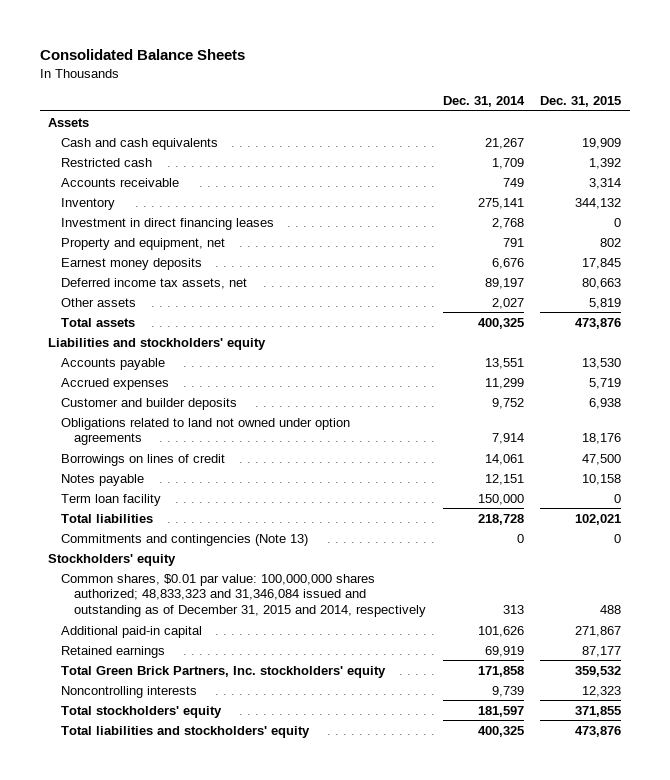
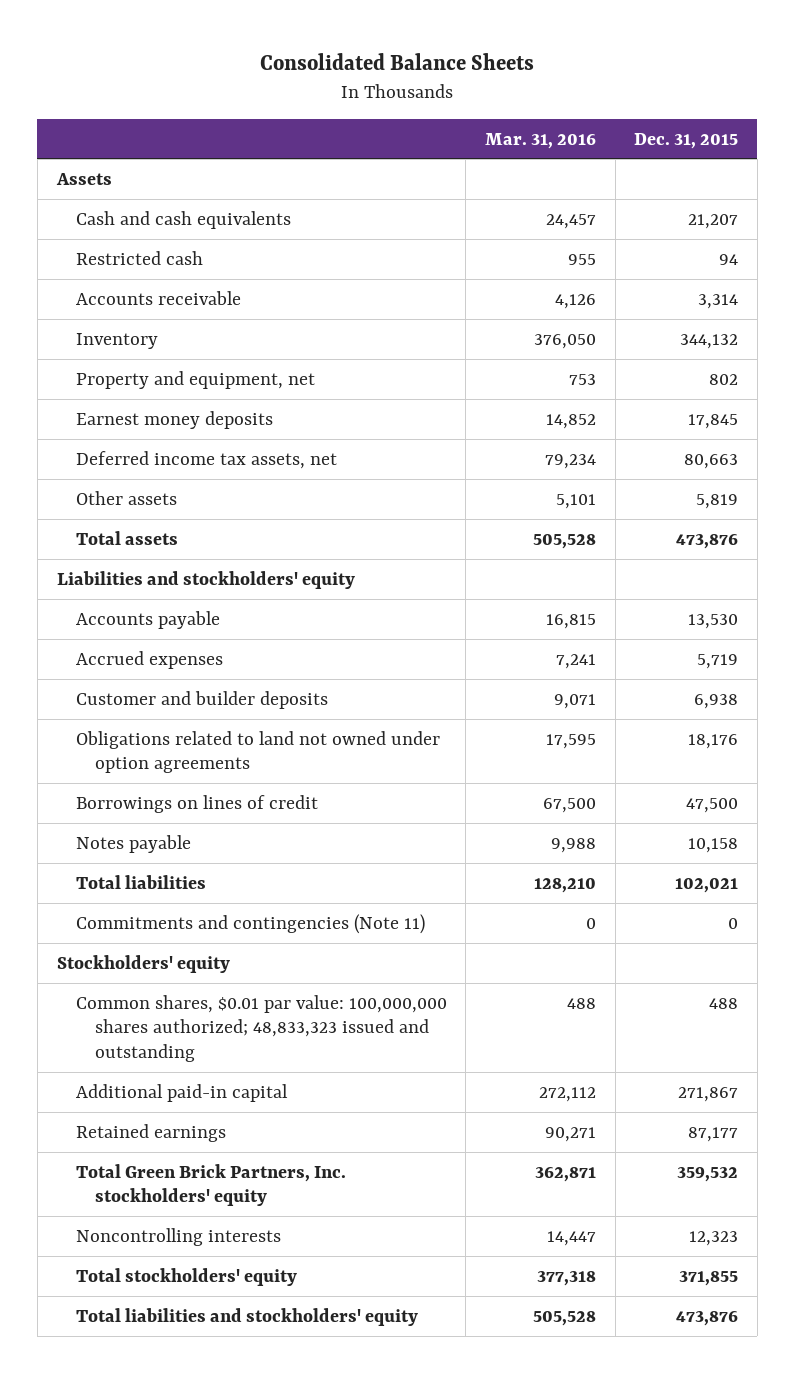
[442,95,525,107] Dec. 31, 2014 -> none
none -> [485,132,597,149] Mar. 31, 2016
[582,137,622,149] 19,909 -> [688,213,739,229] 21,207
[589,157,622,169] 1,392 -> [719,253,739,265] 94
[61,217,275,230] Investment in direct financing leases -> none
[61,493,162,506] Term loan facility -> none
[61,533,309,546] Commitments and contingencies (Note 13) -> [75,913,425,934] Commitments and contingencies (Note 11)
[61,573,427,618] Common shares, $0.01 par value: 100,000,000 shares authorized; 48,833,323 and 31,346,084 issued and outstanding as of December 31, 2015 and 2014, respectively -> [75,994,447,1062] Common shares, $0.01 par value: 100,000,000 shares authorized; 48,833,323 issued and outstanding

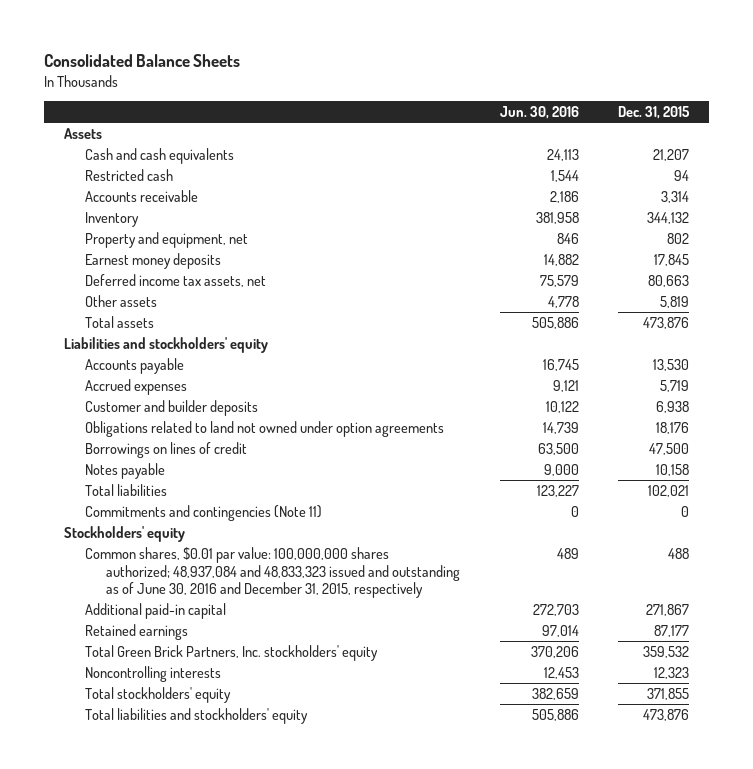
[485,132,597,149] Mar. 31, 2016 -> none
none -> [499,106,579,120] Jun. 30, 2016
[75,994,447,1062] Common shares, $0.01 par value: 100,000,000 shares authorized; 48,833,323 issued and outstanding -> [84,546,460,599] Common shares, $0.01 par value: 100,000,000 shares authorized; 48,937,084 and 48,833,323 issued and outstanding as of June 30, 2016 and December 31, 2015, respectively

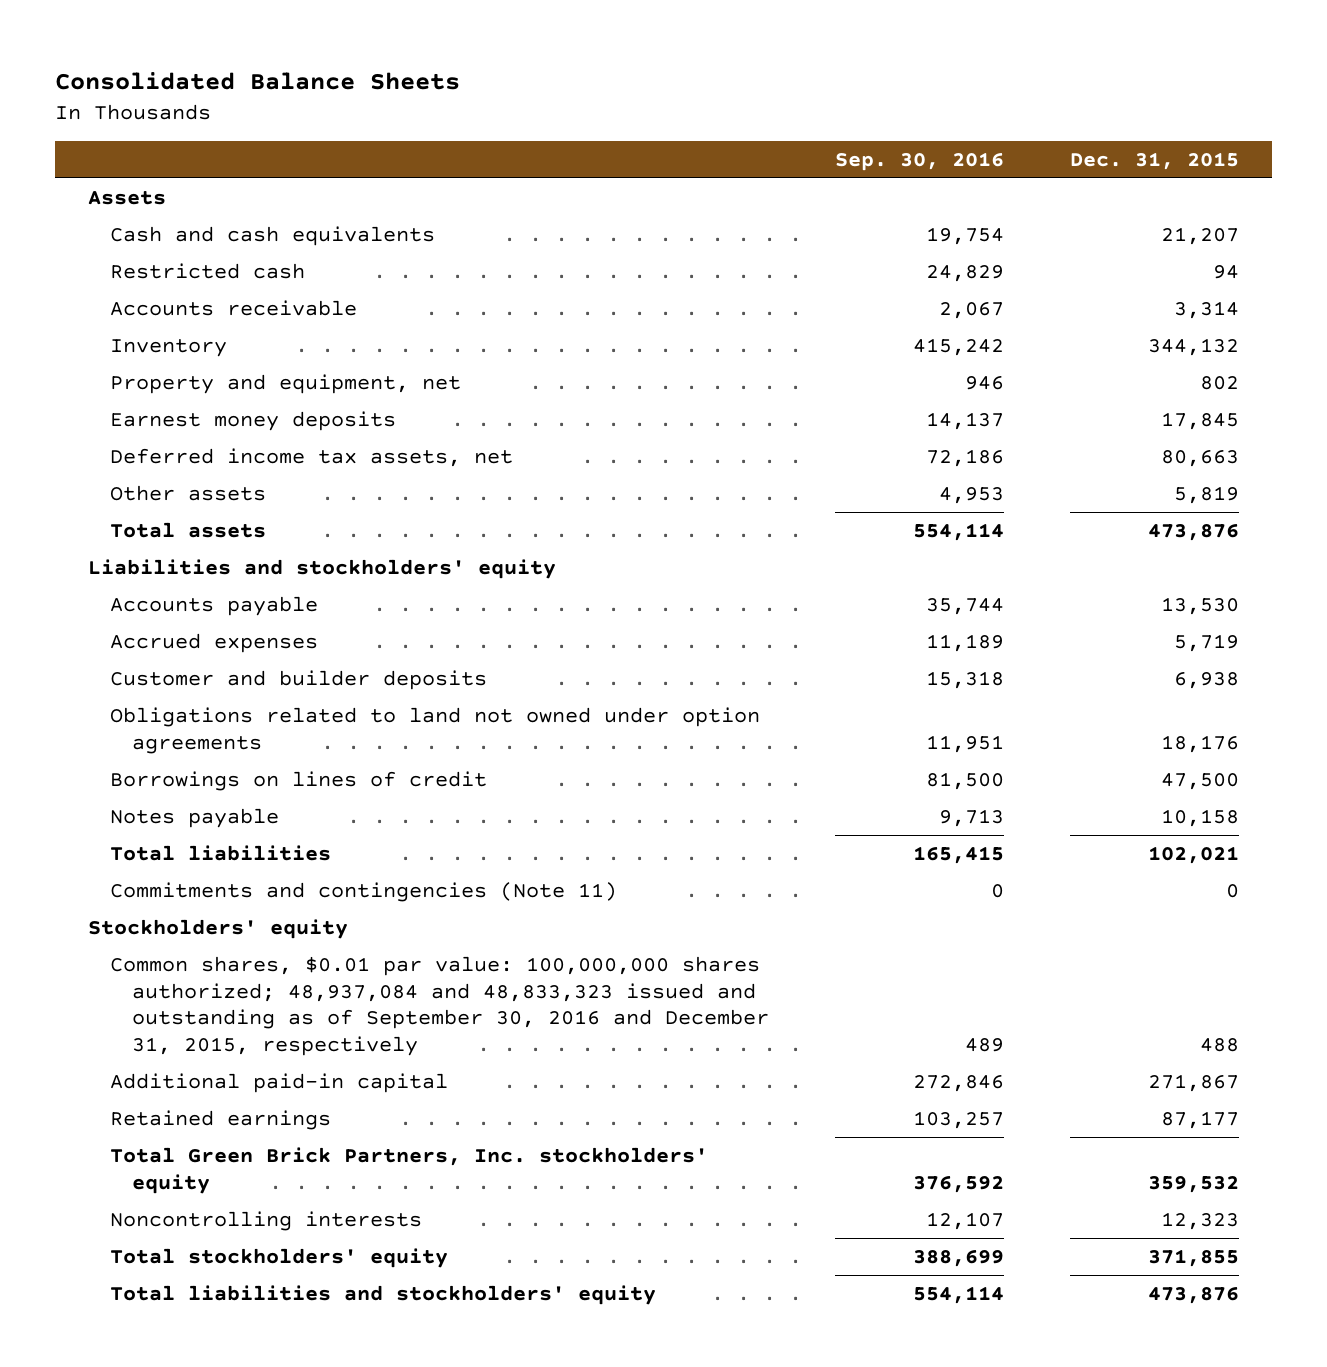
[499,106,579,120] Jun. 30, 2016 -> none
none -> [834,151,1004,171] Sep. 30, 2016
[84,546,460,599] Common shares, $0.01 par value: 100,000,000 shares authorized; 48,937,084 and 48,833,323 issued and outstanding as of June 30, 2016 and December 31, 2015, respectively -> [109,956,770,1056] Common shares, $0.01 par value: 100,000,000 shares authorized; 48,937,084 and 48,833,323 issued and outstanding as of September 30, 2016 and December 31, 2015, respectively

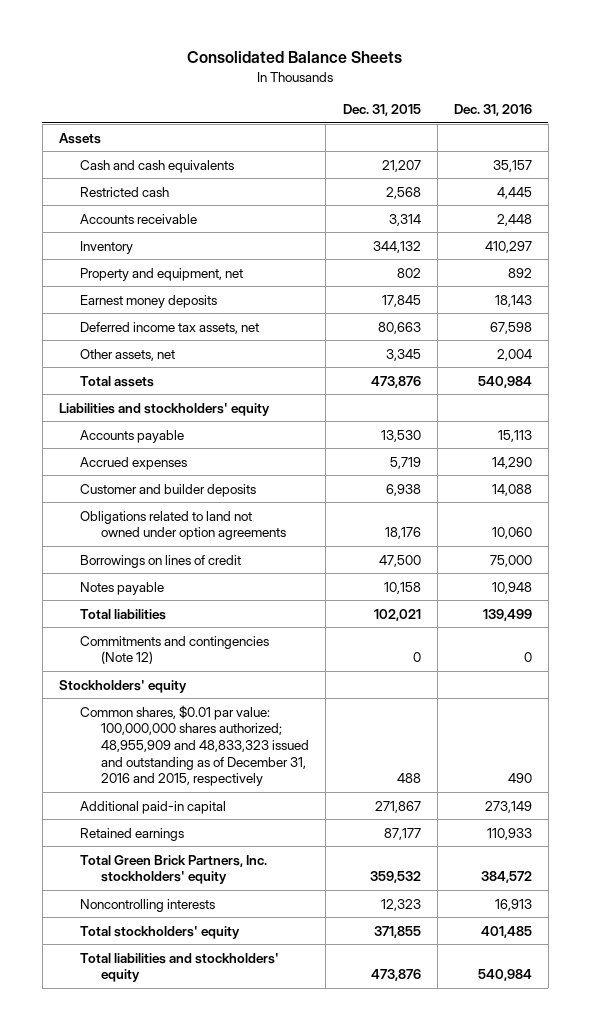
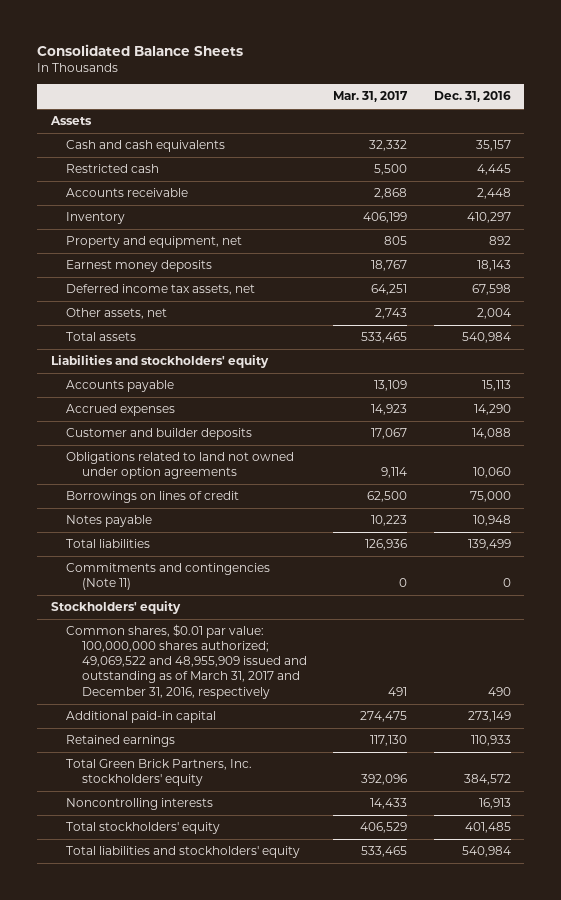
[342,104,421,117] Dec. 31, 2015 -> none
none -> [333,91,409,103] Mar. 31, 2017
[79,635,269,665] Commitments and contingencies (Note 12) -> [66,563,271,591] Commitments and contingencies (Note 11)
[79,704,310,787] Common shares, $0.01 par value: 100,000,000 shares authorized; 48,955,909 and 48,833,323 issued and outstanding as of December 31, 2016 and 2015, respectively -> [66,624,307,699] Common shares, $0.01 par value: 100,000,000 shares authorized; 49,069,522 and 48,955,909 issued and outstanding as of March 31, 2017 and December 31, 2016, respectively

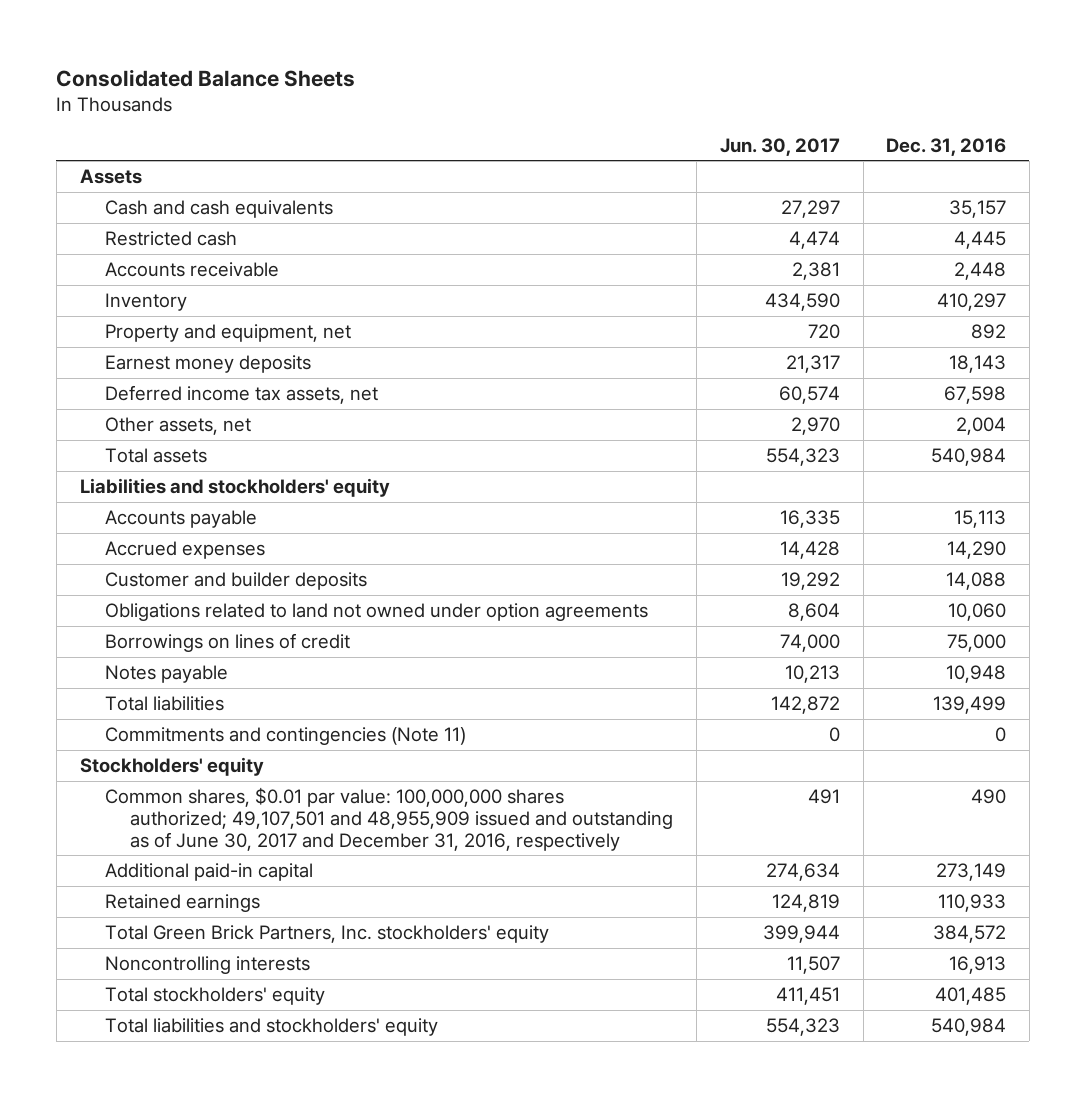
[333,91,409,103] Mar. 31, 2017 -> none
none -> [719,137,840,156] Jun. 30, 2017
[66,624,307,699] Common shares, $0.01 par value: 100,000,000 shares authorized; 49,069,522 and 48,955,909 issued and outstanding as of March 31, 2017 and December 31, 2016, respectively -> [104,786,674,851] Common shares, $0.01 par value: 100,000,000 shares authorized; 49,107,501 and 48,955,909 issued and outstanding as of June 30, 2017 and December 31, 2016, respectively

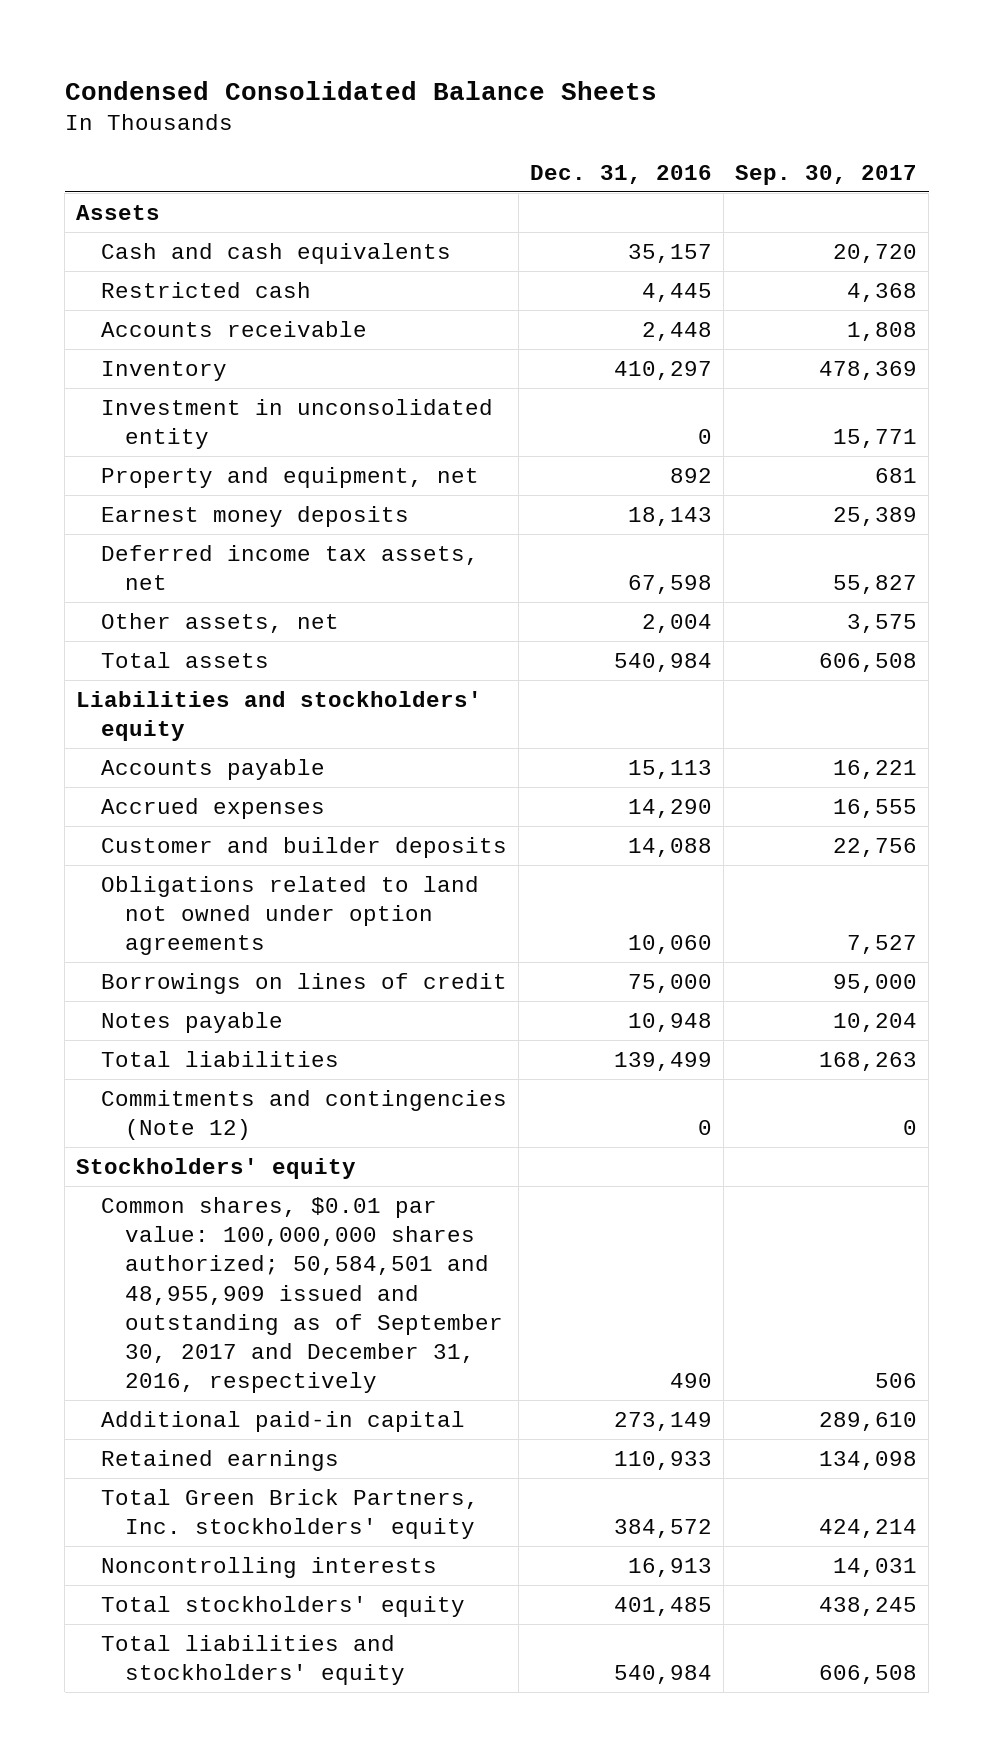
[56,68,356,87] Consolidated Balance Sheets -> [64,80,657,100] Condensed Consolidated Balance Sheets
[719,137,840,156] Jun. 30, 2017 -> none
none -> [735,164,918,185] Sep. 30, 2017
none -> [100,398,493,450] Investment in unconsolidated entity
[104,726,466,745] Commitments and contingencies (Note 11) -> [100,1089,507,1141] Commitments and contingencies (Note 12)
[104,786,674,851] Common shares, $0.01 par value: 100,000,000 shares authorized; 49,107,501 and 48,955,909 issued and outstanding as of June 30, 2017 and December 31, 2016, respectively -> [100,1196,504,1394] Common shares, $0.01 par value: 100,000,000 shares authorized; 50,584,501 and 48,955,909 issued and outstanding as of September 30, 2017 and December 31, 2016, respectively

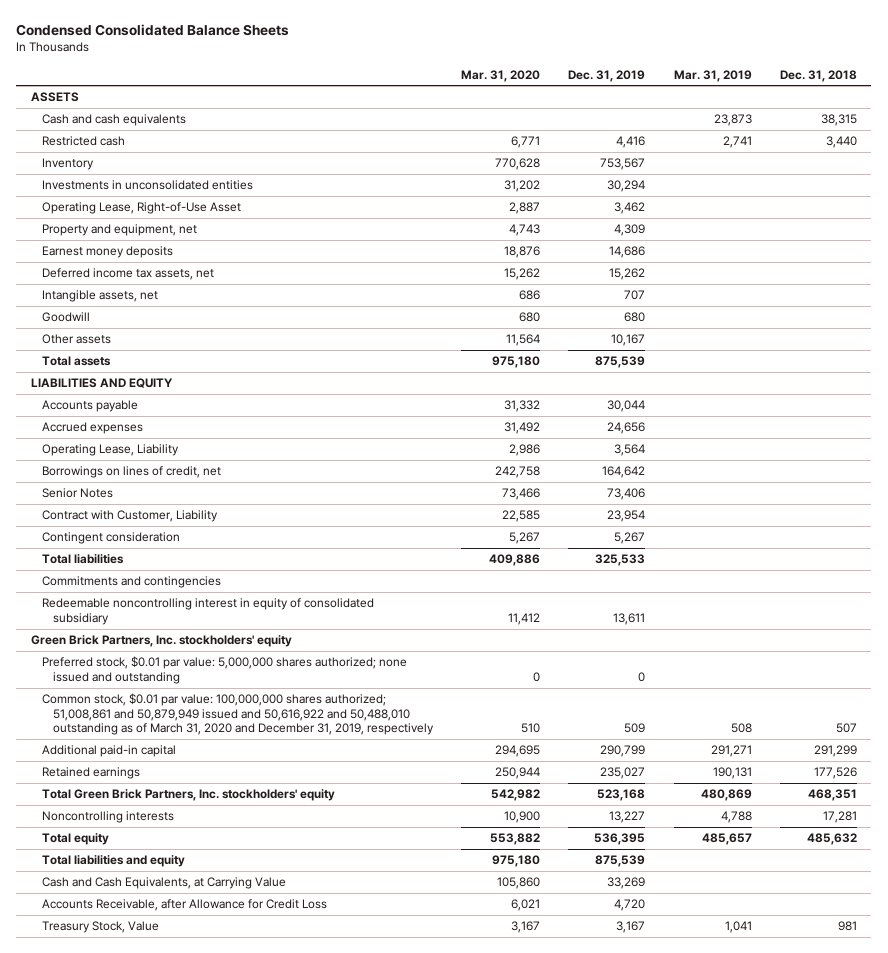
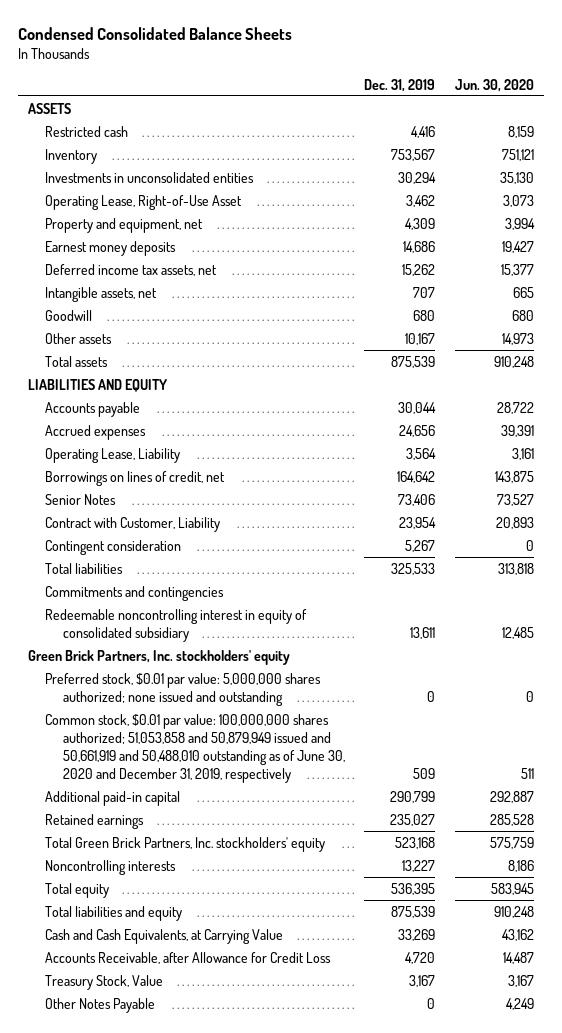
[461,69,541,82] Mar. 31, 2020 -> none
[673,69,752,82] Mar. 31, 2019 -> none
[780,69,858,82] Dec. 31, 2018 -> none
none -> [454,78,534,92] Jun. 30, 2020
[41,114,186,127] Cash and cash equivalents -> none
[41,693,434,736] Common stock, $0.01 par value: 100,000,000 shares authorized; 51,008,861 and 50,879,949 issued and 50,616,922 and 50,488,010 outstanding as of March 31, 2020 and December 31, 2019, respectively -> [45,713,345,783] Common stock, $0.01 par value: 100,000,000 shares authorized; 51,053,858 and 50,879,949 issued and 50,661,919 and 50,488,010 outstanding as of June 30, 2020 and December 31, 2019, respectively
none -> [45,997,156,1013] Other Notes Payable

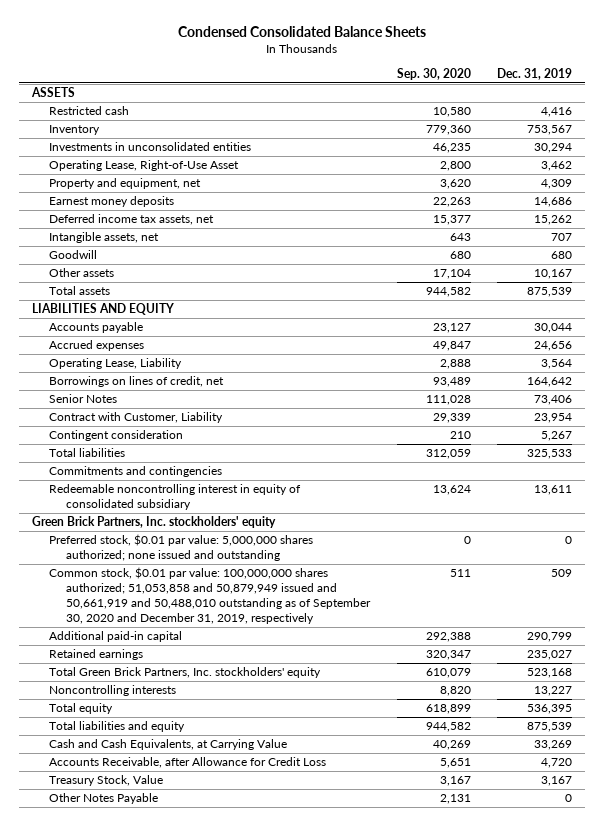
[454,78,534,92] Jun. 30, 2020 -> none
none -> [396,67,471,80] Sep. 30, 2020
[45,713,345,783] Common stock, $0.01 par value: 100,000,000 shares authorized; 51,053,858 and 50,879,949 issued and 50,661,919 and 50,488,010 outstanding as of June 30, 2020 and December 31, 2019, respectively -> [49,567,372,624] Common stock, $0.01 par value: 100,000,000 shares authorized; 51,053,858 and 50,879,949 issued and 50,661,919 and 50,488,010 outstanding as of September 30, 2020 and December 31, 2019, respectively

